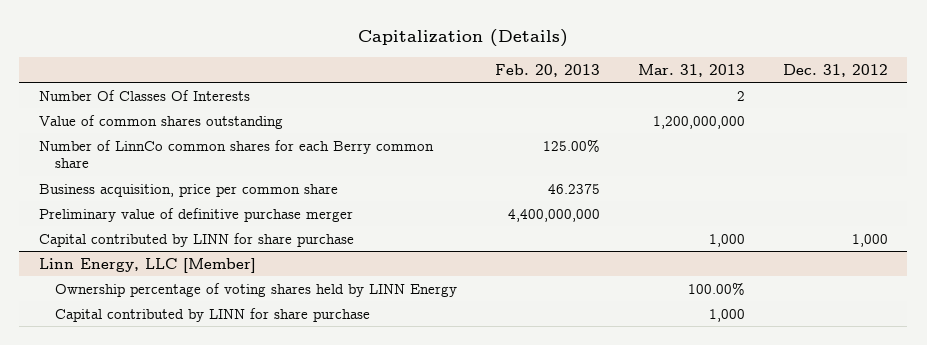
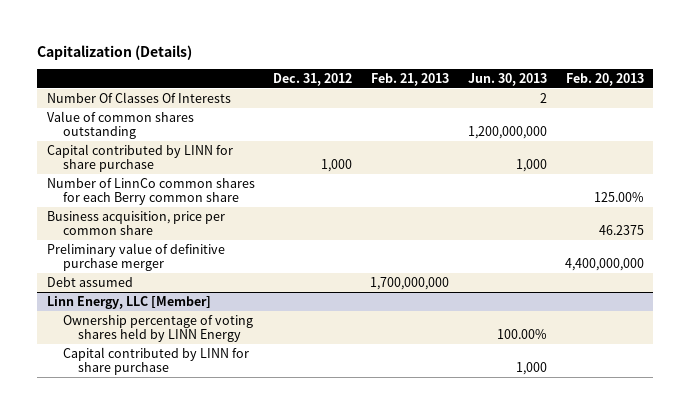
[638,63,746,77] Mar. 31, 2013 -> none
none -> [371,72,450,86] Feb. 21, 2013
none -> [467,72,547,86] Jun. 30, 2013
[38,232,354,247] Capital contributed by LINN for share purchase -> [46,143,233,173] Capital contributed by LINN for share purchase
none -> [46,276,133,287] Debt assumed

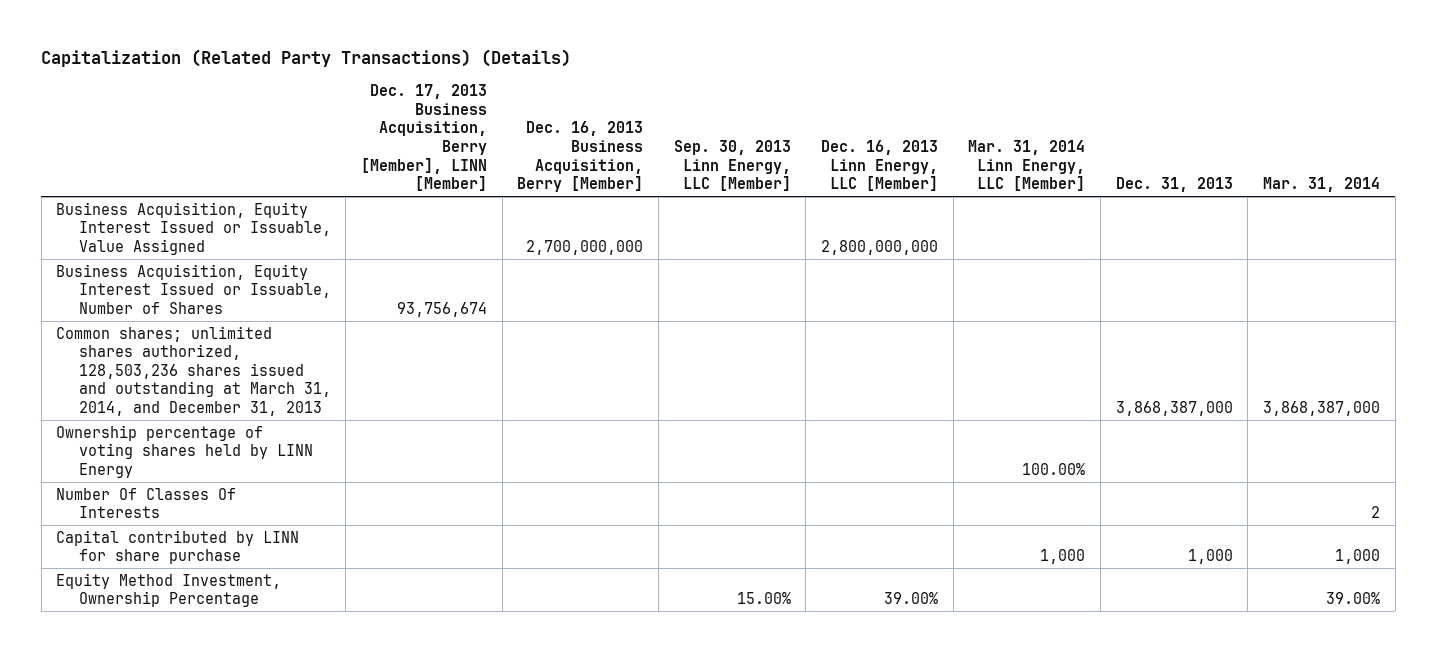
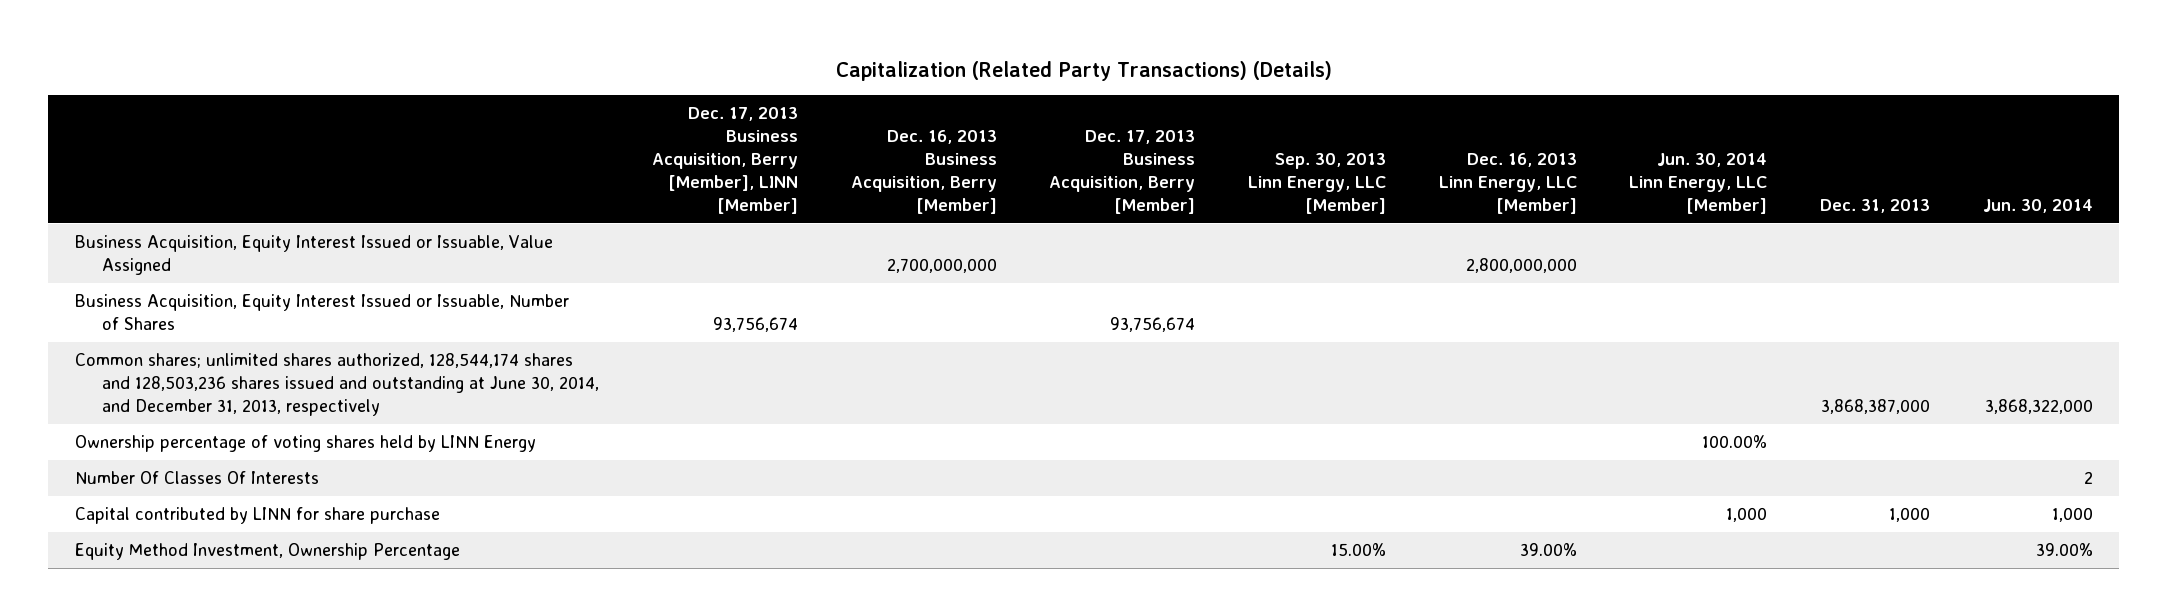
[968,139,1086,192] Mar. 31, 2014 Linn Energy, LLC [Member] -> none
[1263,177,1381,193] Mar. 31, 2014 -> none
none -> [1049,130,1196,214] Dec. 17, 2013 Business Acquisition, Berry [Member]
none -> [1629,152,1768,214] Jun. 30, 2014 Linn Energy, LLC [Member]
none -> [1982,198,2093,213] Jun. 30, 2014
[56,325,331,417] Common shares; unlimited shares authorized, 128,503,236 shares issued and outstanding at March 31, 2014, and December 31, 2013 -> [74,353,600,417] Common shares; unlimited shares authorized, 128,544,174 shares and 128,503,236 shares issued and outstanding at June 30, 2014, and December 31, 2013, respectively

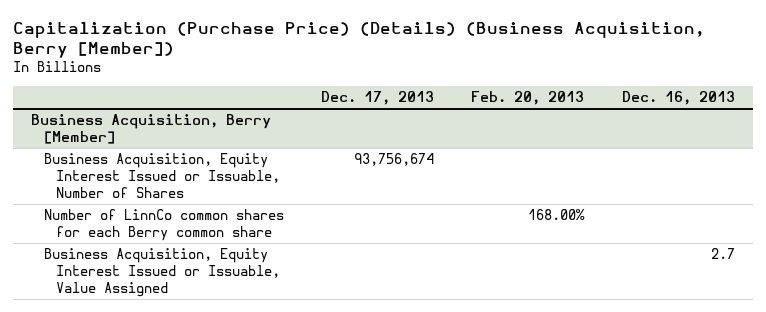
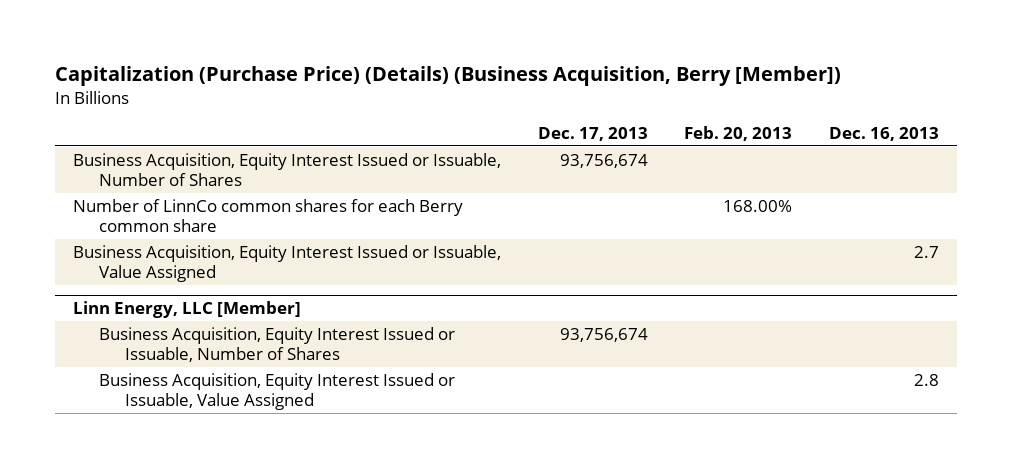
[31,114,272,145] Business Acquisition, Berry [Member] -> none
none -> [72,300,301,318] Linn Energy, LLC [Member]
none -> [99,326,456,363] Business Acquisition, Equity Interest Issued or Issuable, Number of Shares
none -> [99,372,456,411] Business Acquisition, Equity Interest Issued or Issuable, Value Assigned

